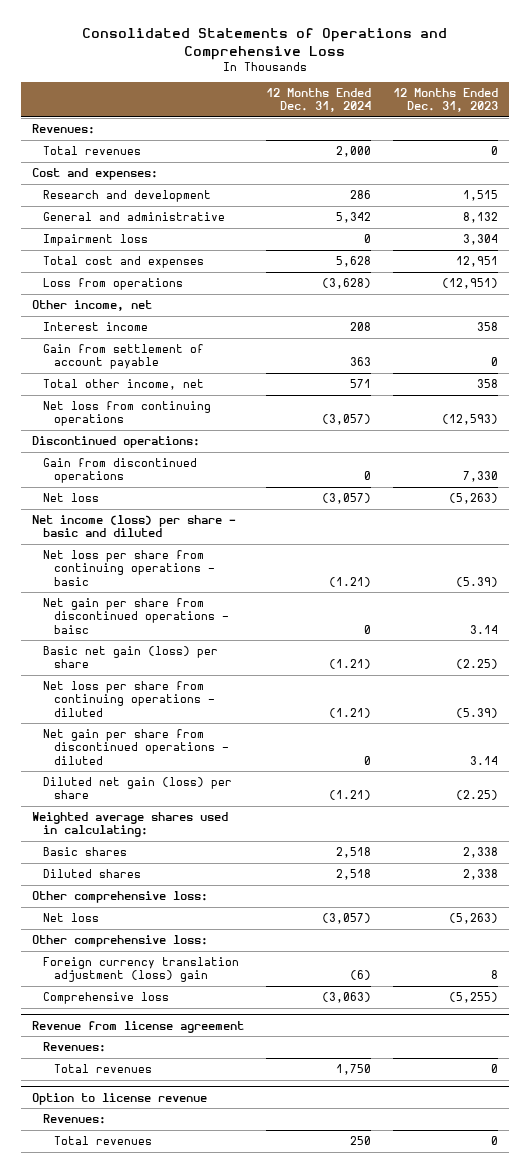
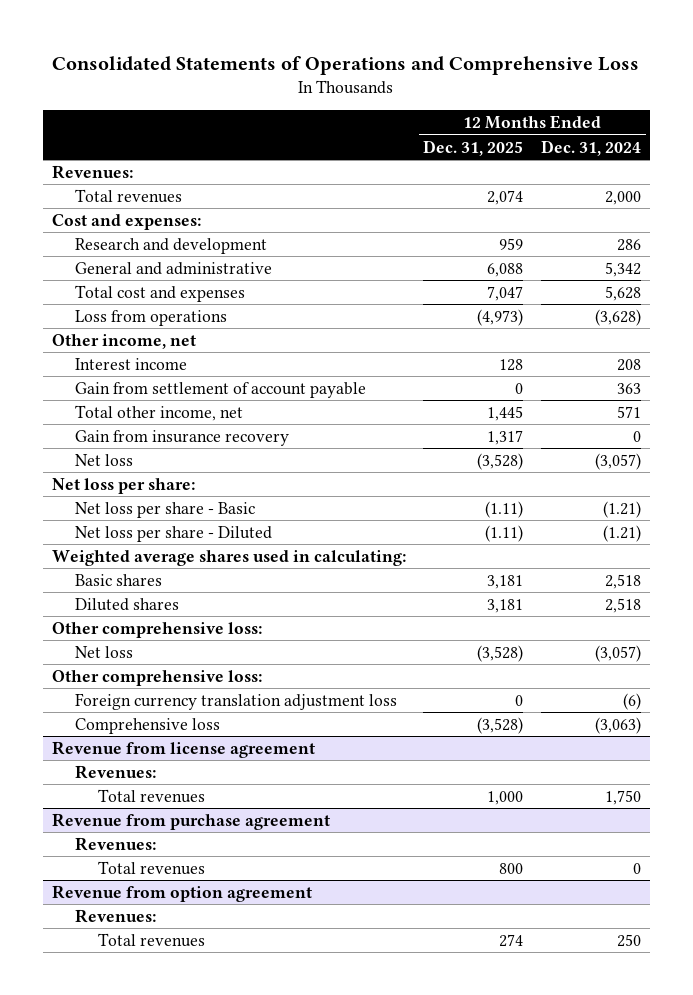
[393,88,499,113] 12 Months Ended Dec. 31, 2023 -> none
none -> [423,139,524,156] Dec. 31, 2025
[43,234,149,247] Impairment loss -> none
[43,401,212,427] Net loss from continuing operations -> none
[32,436,201,449] Discontinued operations: -> none
[43,458,198,484] Gain from discontinued operations -> none
none -> [74,429,289,446] Gain from insurance recovery
[43,550,216,586] Net loss per share from continuing operations - basic -> none
[43,598,230,634] Net gain per share from discontinued operations - baisc -> none
[43,681,216,717] Net loss per share from continuing operations - diluted -> none
[43,729,230,765] Net gain per share from discontinued operations - diluted -> none
[32,515,237,538] Net income (loss) per share - basic and diluted -> [51,477,195,494] Net loss per share:
[43,646,219,669] Basic net gain (loss) per share -> [74,501,255,518] Net loss per share - Basic
[43,777,233,800] Diluted net gain (loss) per share -> [74,525,272,542] Net loss per share - Diluted
[43,957,240,983] Foreign currency translation adjustment (loss) gain -> [74,692,397,710] Foreign currency translation adjustment loss
[32,1092,208,1105] Option to license revenue -> none
none -> [51,812,330,830] Revenue from purchase agreement
none -> [98,860,206,875] Total revenues
none -> [51,884,312,902] Revenue from option agreement
none -> [74,908,156,923] Revenues:

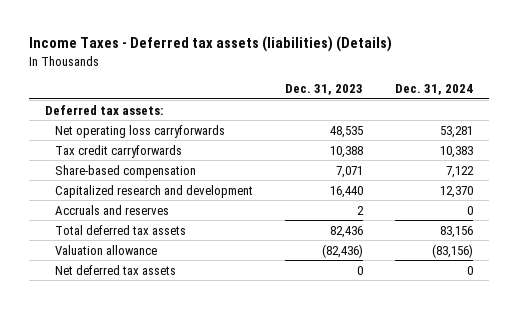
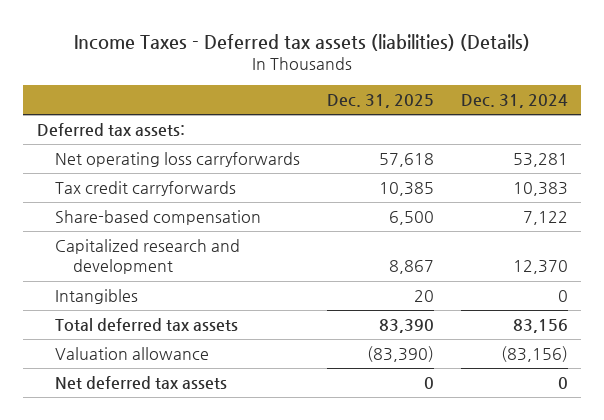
[284,84,363,96] Dec. 31, 2023 -> none
none -> [326,93,434,108] Dec. 31, 2025
[54,204,169,215] Accruals and reserves -> none
none -> [54,289,138,305] Intangibles

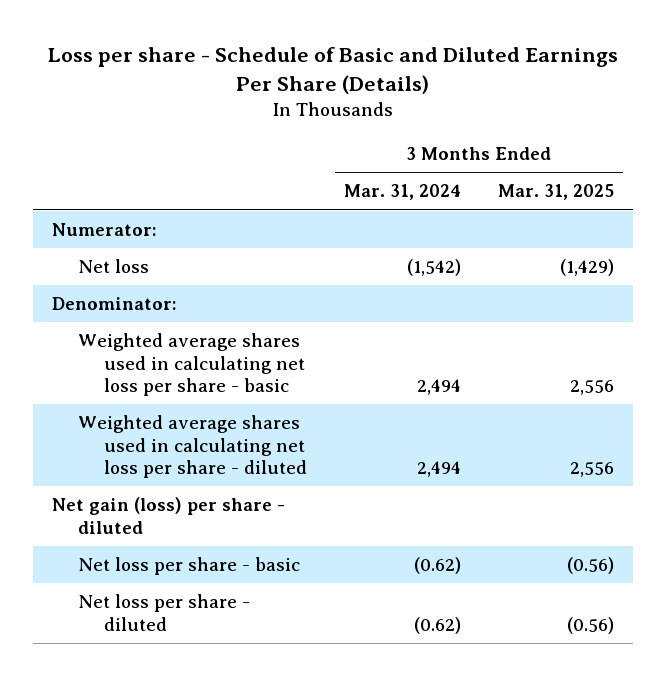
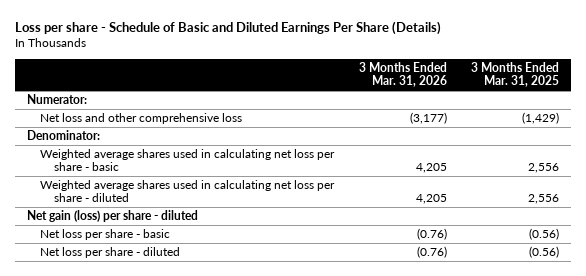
[344,184,462,201] Mar. 31, 2024 -> none
none -> [358,61,447,88] 3 Months Ended Mar. 31, 2026
[78,259,150,274] Net loss -> [40,113,243,125] Net loss and other comprehensive loss

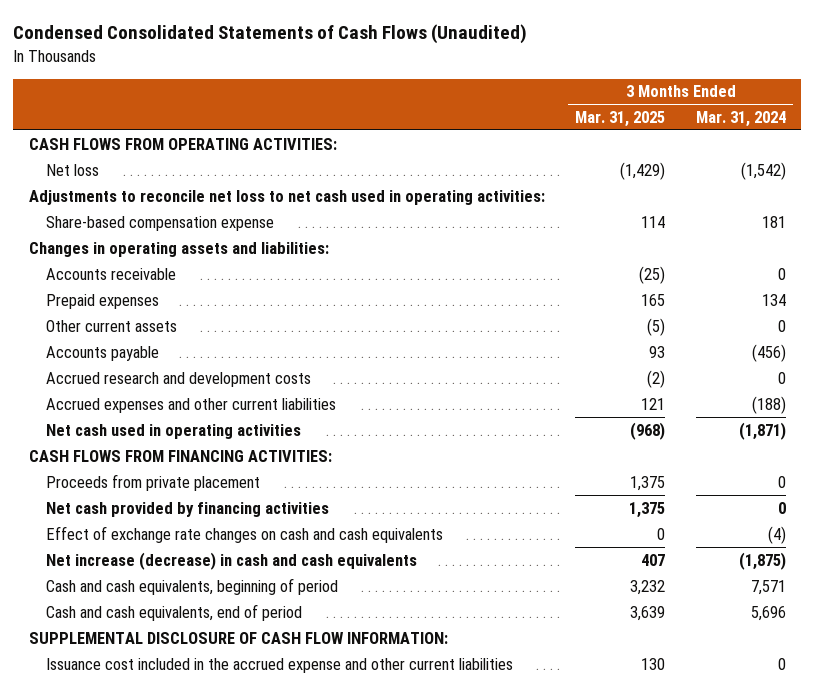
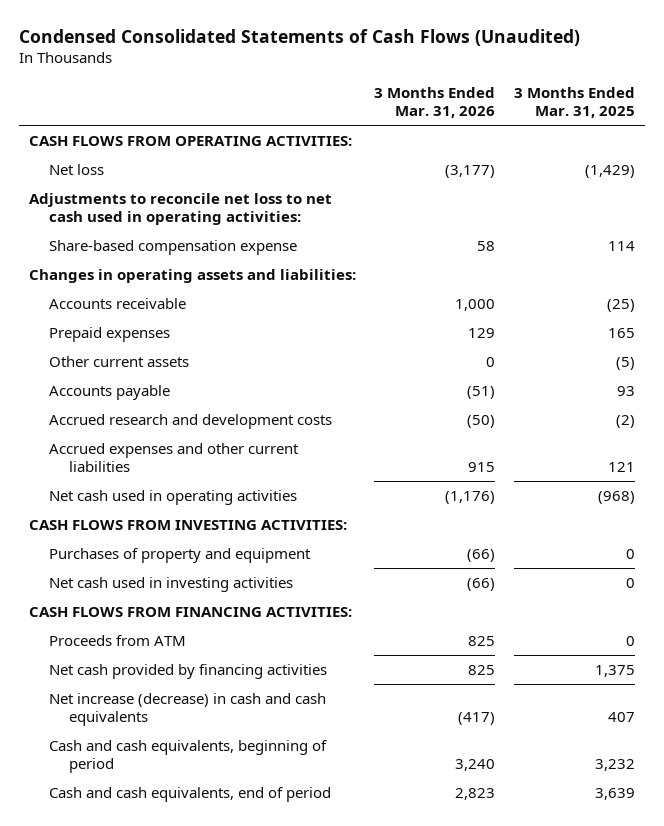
[695,110,786,127] Mar. 31, 2024 -> none
none -> [374,86,496,119] 3 Months Ended Mar. 31, 2026
none -> [28,520,347,531] CASH FLOWS FROM INVESTING ACTIVITIES:
none -> [48,548,311,564] Purchases of property and equipment
none -> [48,577,293,593] Net cash used in investing activities
[45,473,260,491] Proceeds from private placement -> none
none -> [48,635,186,647] Proceeds from ATM
[45,525,443,543] Effect of exchange rate changes on cash and cash equivalents -> none
[28,631,448,644] SUPPLEMENTAL DISCLOSURE OF CASH FLOW INFORMATION: -> none
[45,657,513,673] Issuance cost included in the accrued expense and other current liabilities -> none

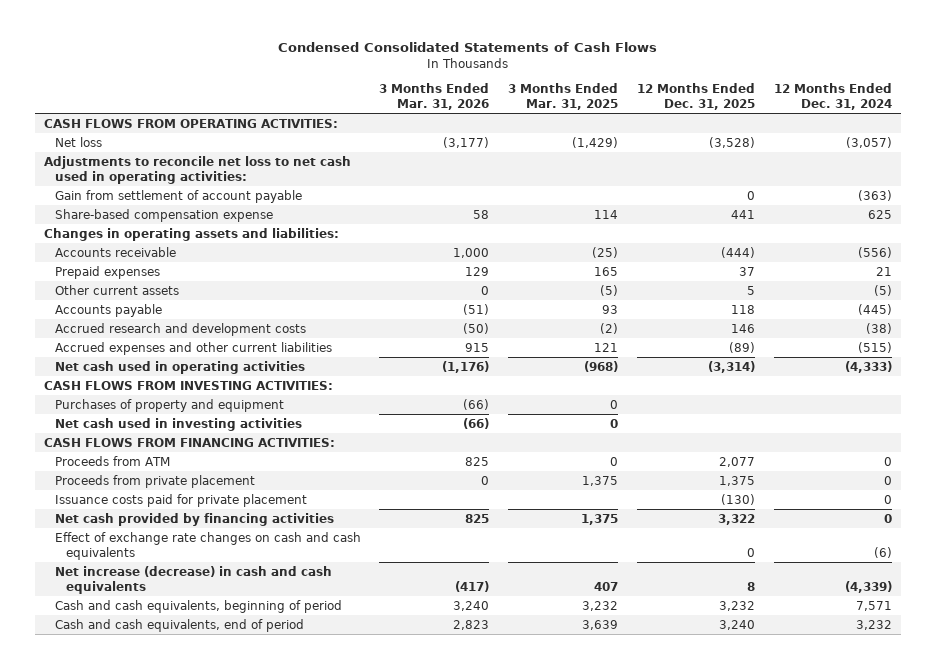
[19,28,581,46] Condensed Consolidated Statements of Cash Flows (Unaudited) -> [277,42,657,53] Condensed Consolidated Statements of Cash Flows
none -> [636,83,755,110] 12 Months Ended Dec. 31, 2025
none -> [773,83,892,110] 12 Months Ended Dec. 31, 2024
none -> [54,189,302,203] Gain from settlement of account payable
none -> [54,474,255,488] Proceeds from private placement
none -> [54,493,307,507] Issuance costs paid for private placement
none -> [54,531,361,560] Effect of exchange rate changes on cash and cash equivalents

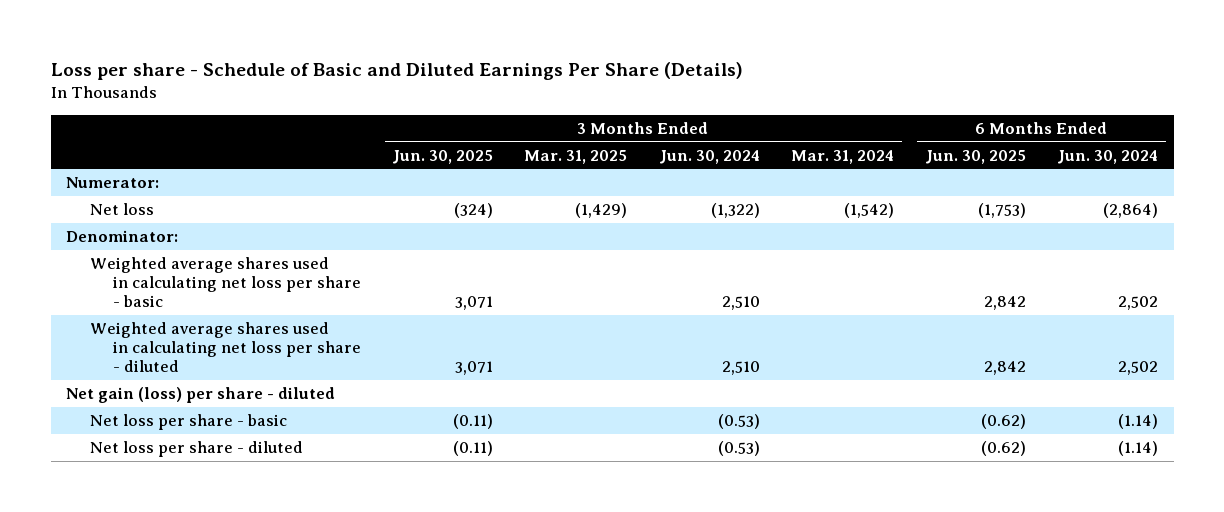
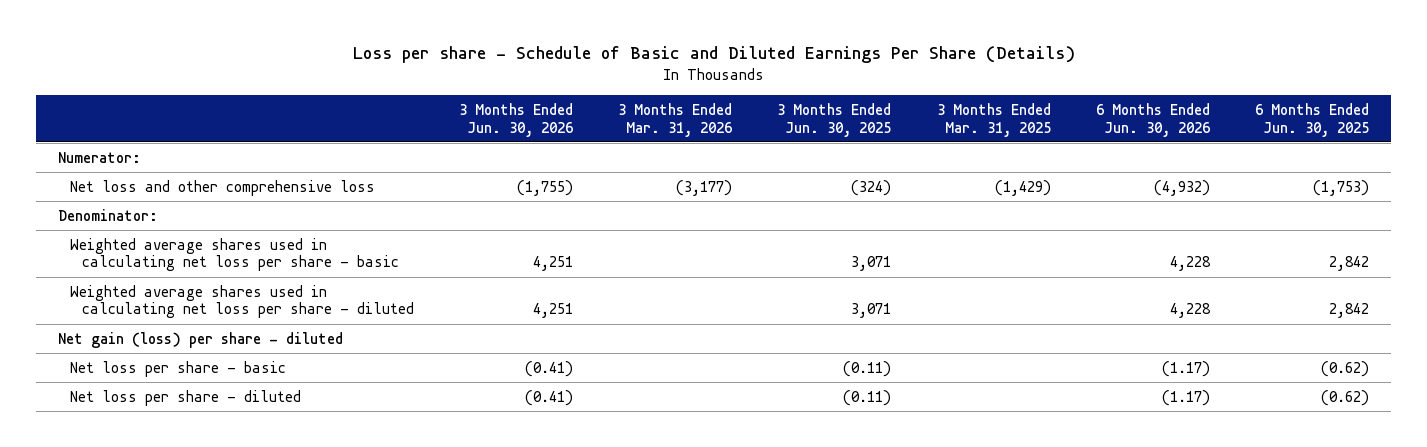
[658,149,760,164] Jun. 30, 2024 -> none
[790,149,894,164] Mar. 31, 2024 -> none
[1056,149,1158,164] Jun. 30, 2024 -> none
none -> [459,102,574,137] 3 Months Ended Jun. 30, 2026
none -> [618,102,733,137] 3 Months Ended Mar. 31, 2026
none -> [1095,102,1210,137] 6 Months Ended Jun. 30, 2026
[89,203,154,216] Net loss -> [70,179,376,196] Net loss and other comprehensive loss

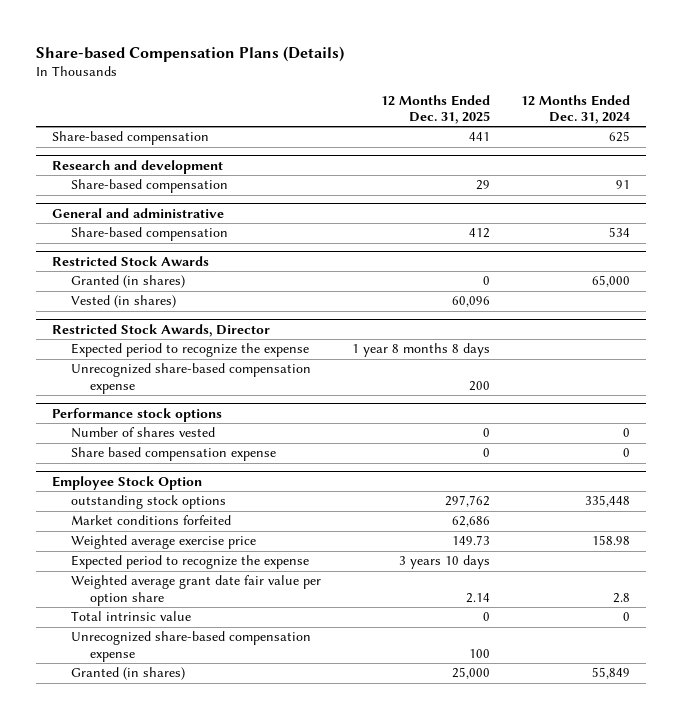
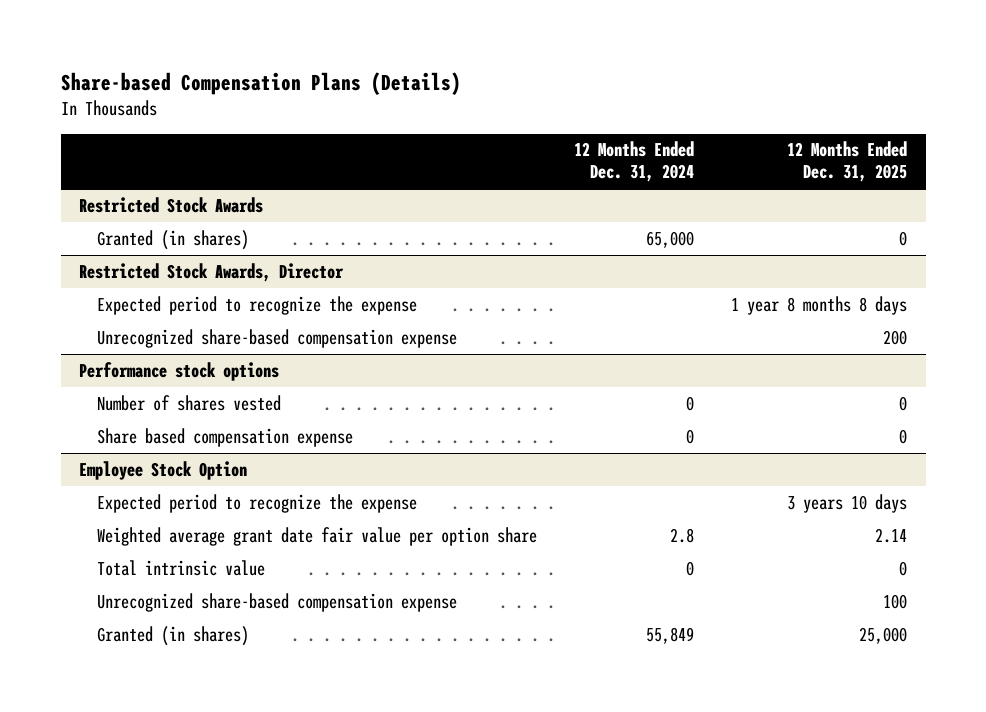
[51,131,209,146] Share-based compensation -> none
[51,159,223,174] Research and development -> none
[70,179,228,194] Share-based compensation -> none
[51,207,224,218] General and administrative -> none
[70,227,228,242] Share-based compensation -> none
[70,295,176,309] Vested (in shares) -> none
[70,495,226,510] outstanding stock options -> none
[70,515,231,526] Market conditions forfeited -> none
[70,535,256,550] Weighted average exercise price -> none

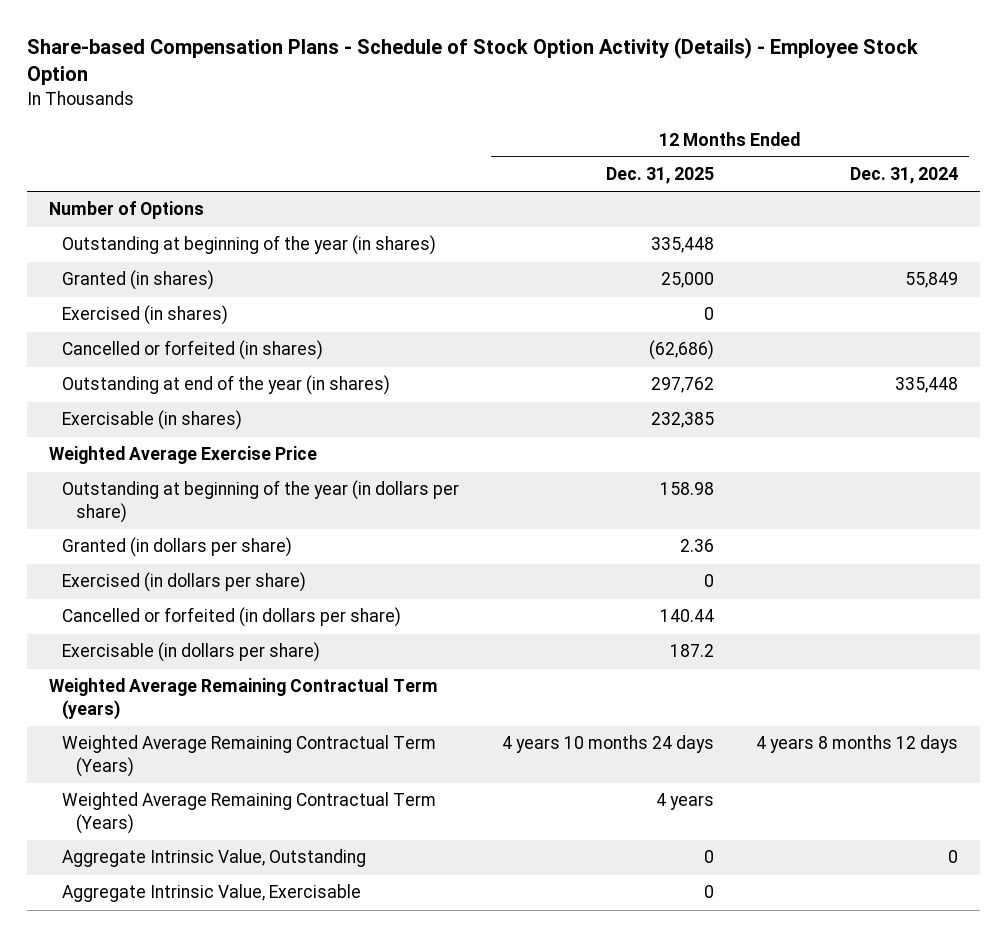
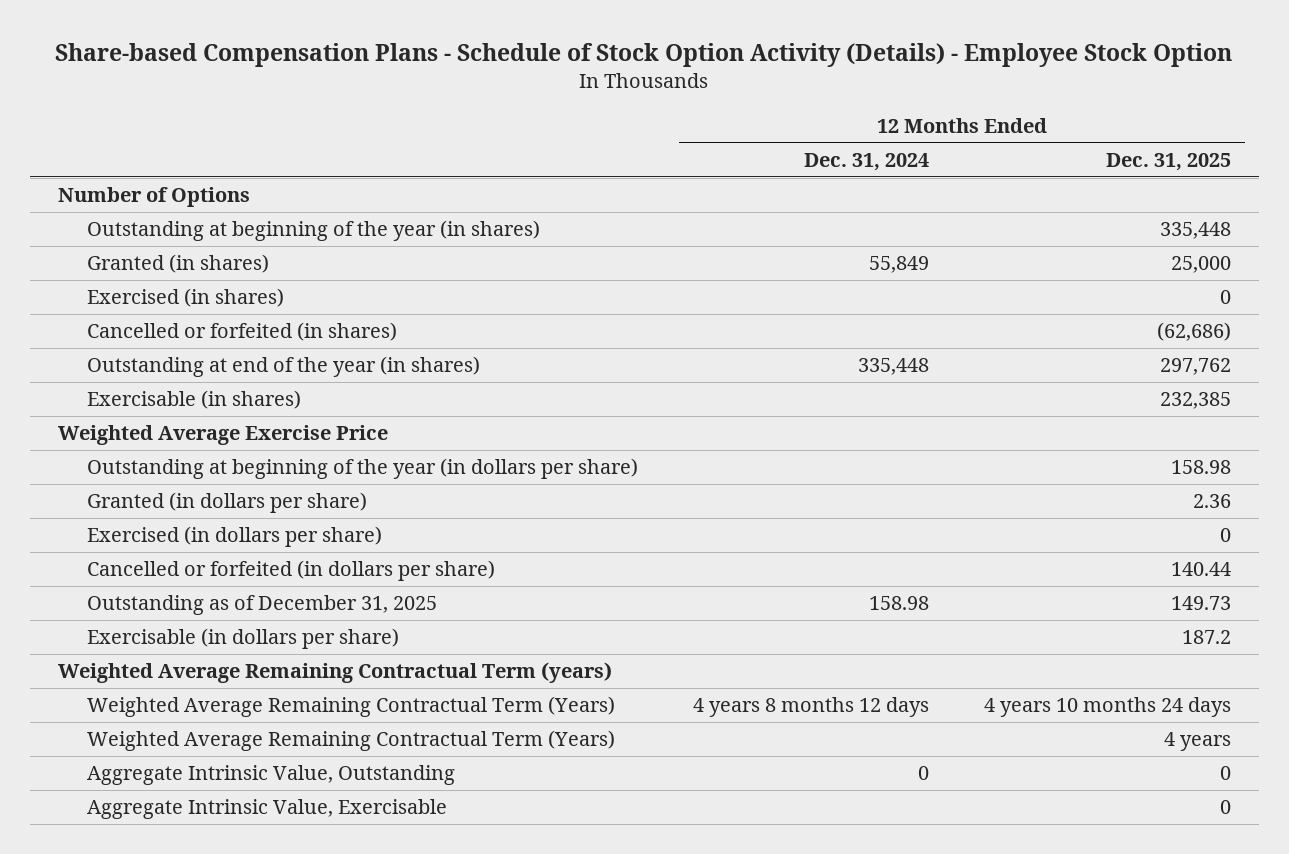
none -> [87,595,438,616] Outstanding as of December 31, 2025

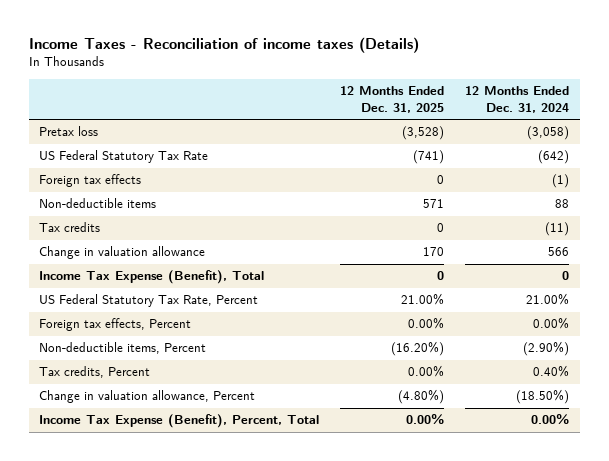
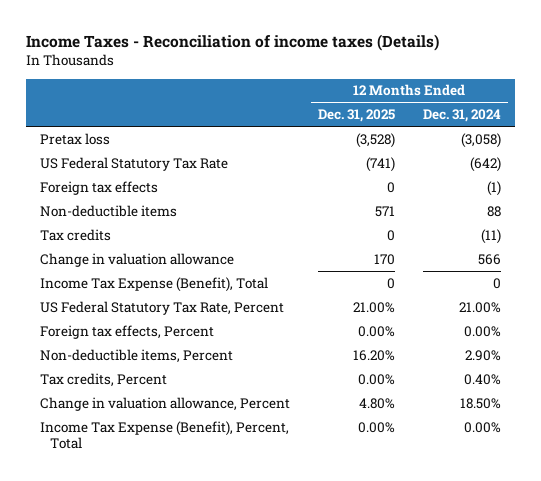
[391,341,445,357] (16.20%) -> [352,349,395,361] 16.20%
[523,341,570,357] (2.90%) -> [464,349,501,361] 2.90%
[398,389,445,405] (4.80%) -> [358,397,395,409] 4.80%
[516,389,570,405] (18.50%) -> [459,397,501,409] 18.50%

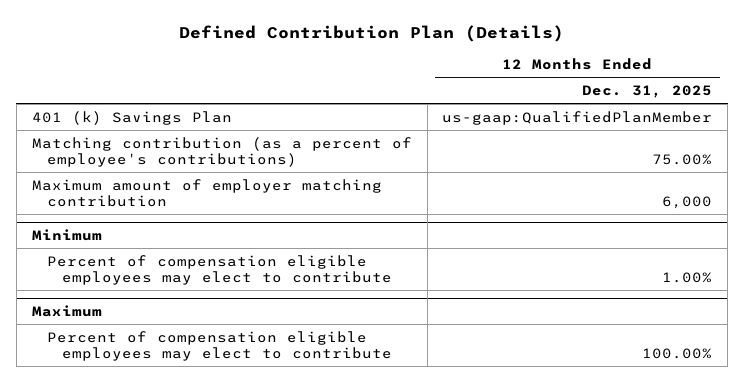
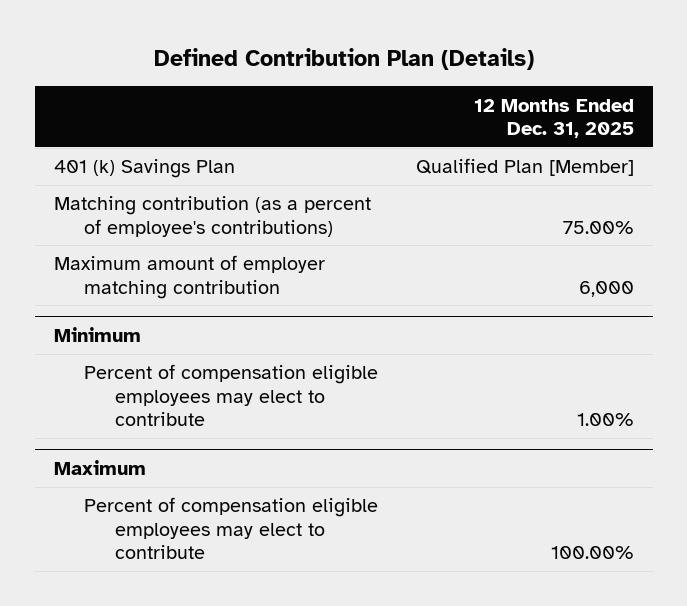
[442,110,713,125] us-gaap:QualifiedPlanMember -> [415,158,634,177] Qualified Plan [Member]

